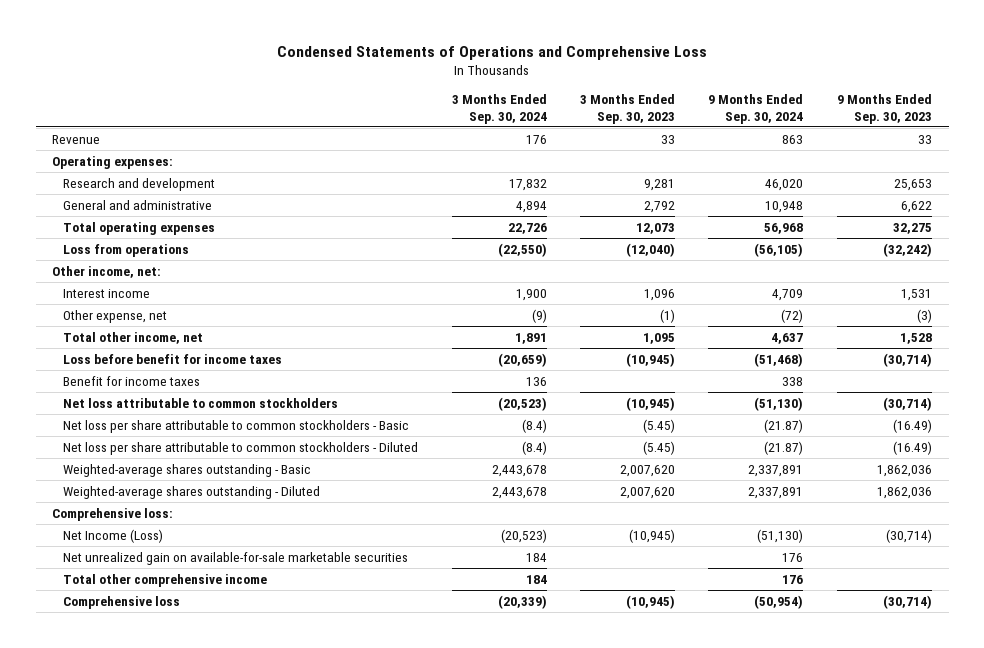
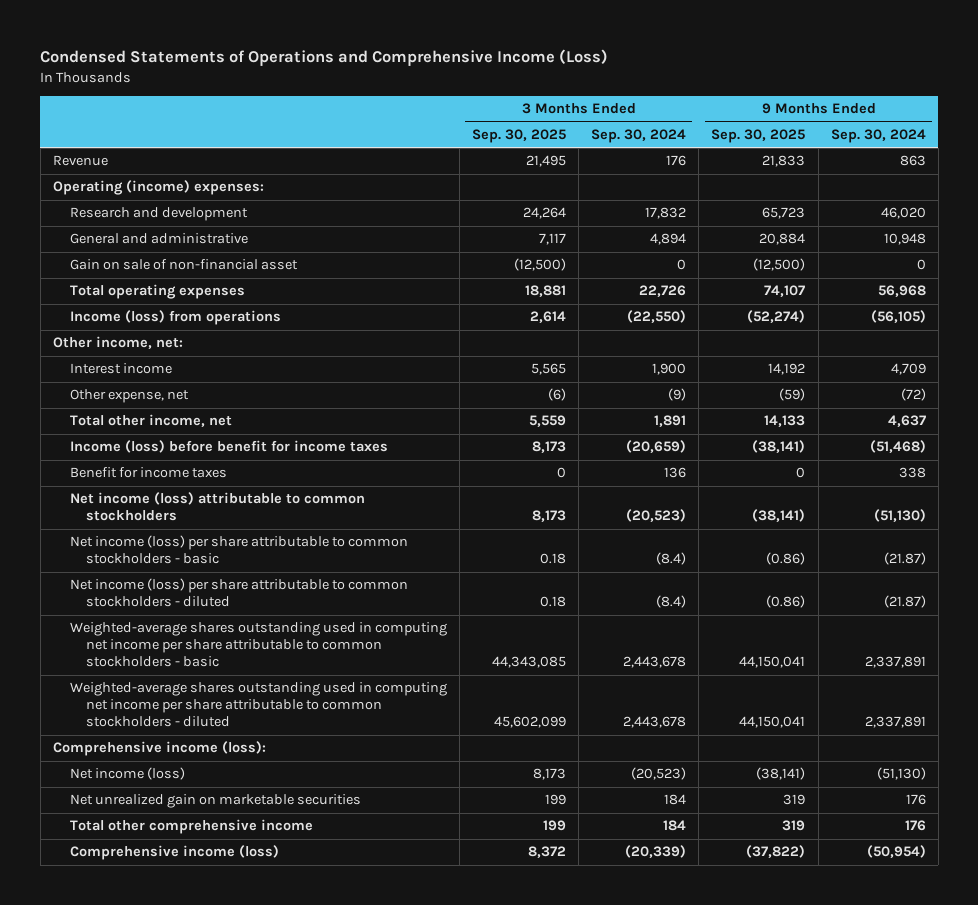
[277,45,708,60] Condensed Statements of Operations and Comprehensive Loss -> [40,49,609,67] Condensed Statements of Operations and Comprehensive Income (Loss)
[580,94,676,124] 3 Months Ended Sep. 30, 2023 -> none
[836,94,932,124] 9 Months Ended Sep. 30, 2023 -> none
none -> [471,128,566,143] Sep. 30, 2025
none -> [711,128,806,143] Sep. 30, 2025
[52,155,174,169] Operating expenses: -> [52,180,264,196] Operating (income) expenses:
none -> [69,259,298,271] Gain on sale of non-financial asset
[63,243,190,257] Loss from operations -> [69,310,281,326] Income (loss) from operations
[63,353,283,364] Loss before benefit for income taxes -> [69,440,388,454] Income (loss) before benefit for income taxes
[63,397,339,408] Net loss attributable to common stockholders -> [69,492,365,522] Net income (loss) attributable to common stockholders
[63,419,410,433] Net loss per share attributable to common stockholders - Basic -> [69,535,408,565] Net income (loss) per share attributable to common stockholders - basic
[63,441,419,455] Net loss per share attributable to common stockholders - Diluted -> [69,578,408,608] Net income (loss) per share attributable to common stockholders - diluted
[63,463,312,477] Weighted-average shares outstanding - Basic -> [69,622,447,668] Weighted-average shares outstanding used in computing net income per share attributable to common stockholders - basic
[63,485,321,499] Weighted-average shares outstanding - Diluted -> [69,682,447,728] Weighted-average shares outstanding used in computing net income per share attributable to common stockholders - diluted
[52,507,174,521] Comprehensive loss: -> [52,741,266,757] Comprehensive income (loss):
[63,528,164,543] Net Income (Loss) -> [69,767,185,781] Net income (loss)
[63,551,409,565] Net unrealized gain on available-for-sale marketable securities -> [69,794,361,809] Net unrealized gain on marketable securities
[63,595,181,609] Comprehensive loss -> [69,845,279,861] Comprehensive income (loss)

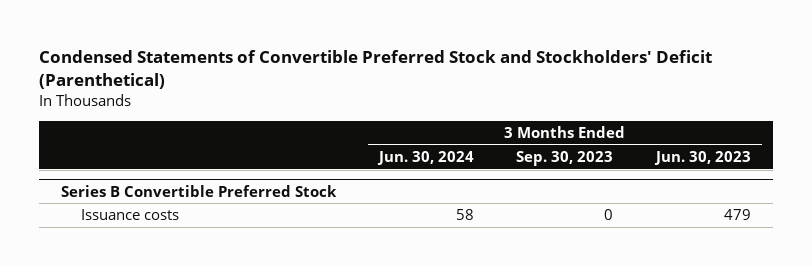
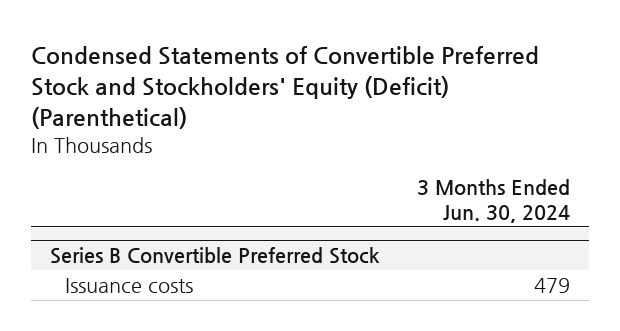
[39,49,713,89] Condensed Statements of Convertible Preferred Stock and Stockholders' Deficit (Parenthetical) -> [31,45,540,130] Condensed Statements of Convertible Preferred Stock and Stockholders' Equity (Deficit) (Parenthetical)
[516,150,614,166] Sep. 30, 2023 -> none
[654,150,752,165] Jun. 30, 2023 -> none
[455,209,474,221] 58 -> [533,277,570,293] 479

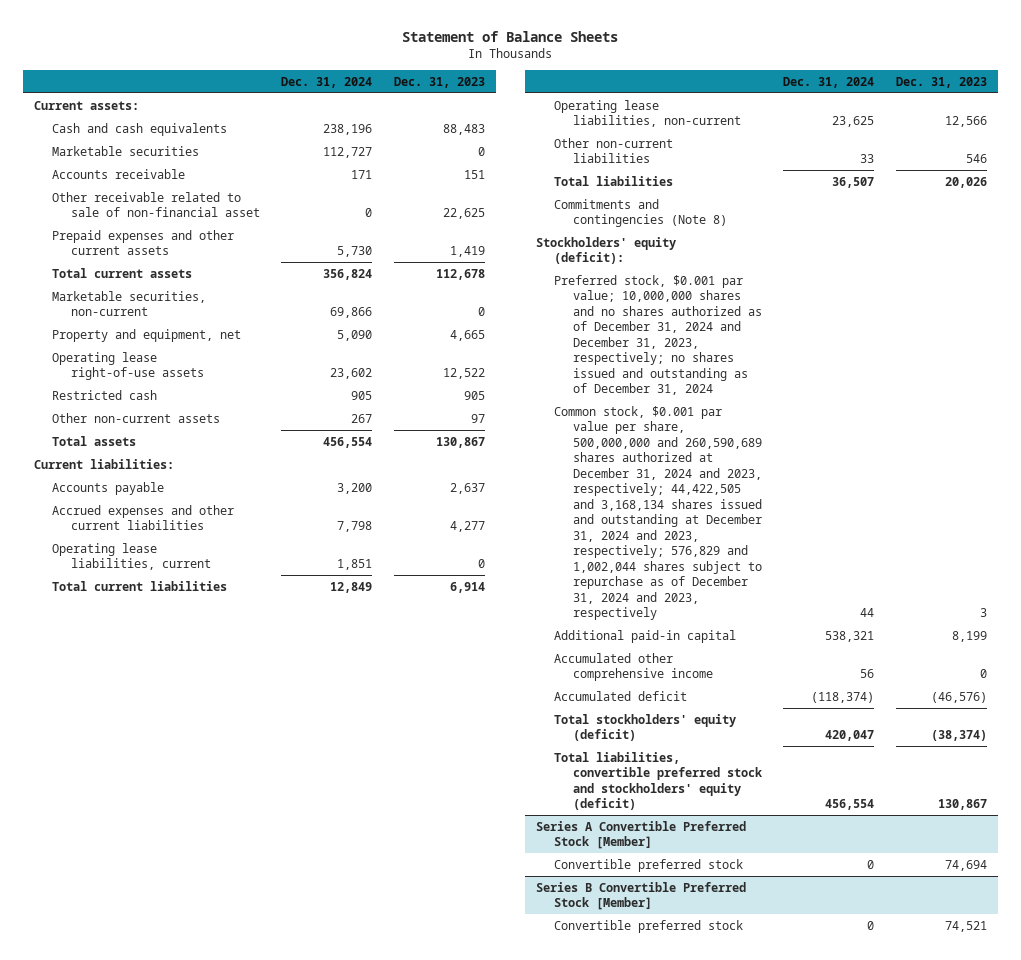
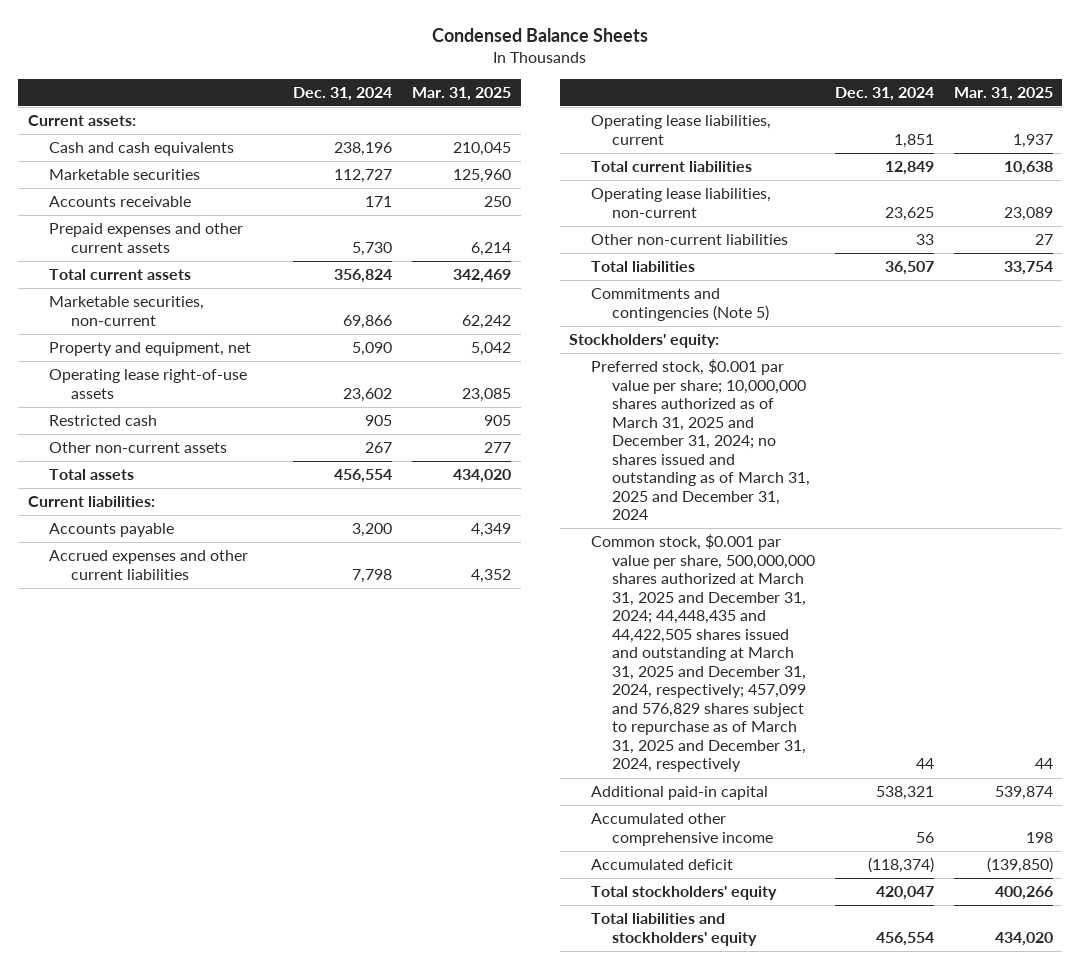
[402,30,619,42] Statement of Balance Sheets -> [432,28,649,43] Condensed Balance Sheets
[393,76,485,88] Dec. 31, 2023 -> none
none -> [411,86,511,101] Mar. 31, 2025
[52,191,260,218] Other receivable related to sale of non-financial asset -> none
[554,198,727,228] Commitments and contingencies (Note 8) -> [590,288,770,321] Commitments and contingencies (Note 5)
[536,236,677,265] Stockholders' equity (deficit): -> [569,334,720,349] Stockholders' equity:
[554,274,762,396] Preferred stock, $0.001 par value; 10,000,000 shares and no shares authorized as of December 31, 2024 and December 31, 2023, respectively; no shares issued and outstanding as of December 31, 2024 -> [590,359,811,521] Preferred stock, $0.001 par value per share; 10,000,000 shares authorized as of March 31, 2025 and December 31, 2024; no shares issued and outstanding as of March 31, 2025 and December 31, 2024
[554,405,762,621] Common stock, $0.001 par value per share, 500,000,000 and 260,590,689 shares authorized at December 31, 2024 and 2023, respectively; 44,422,505 and 3,168,134 shares issued and outstanding at December 31, 2024 and 2023, respectively; 576,829 and 1,002,044 shares subject to repurchase as of December 31, 2024 and 2023, respectively -> [590,534,816,773] Common stock, $0.001 par value per share, 500,000,000 shares authorized at March 31, 2025 and December 31, 2024; 44,448,435 and 44,422,505 shares issued and outstanding at March 31, 2025 and December 31, 2024, respectively; 457,099 and 576,829 shares subject to repurchase as of March 31, 2025 and December 31, 2024, respectively
[536,820,747,850] Series A Convertible Preferred Stock [Member] -> none
[554,858,744,872] Convertible preferred stock -> none
[536,881,747,911] Series B Convertible Preferred Stock [Member] -> none
[554,919,744,933] Convertible preferred stock -> none
[554,713,737,742] Total stockholders' equity (deficit) -> [590,886,777,901] Total stockholders' equity
[554,751,763,811] Total liabilities, convertible preferred stock and stockholders' equity (deficit) -> [590,913,758,946] Total liabilities and stockholders' equity

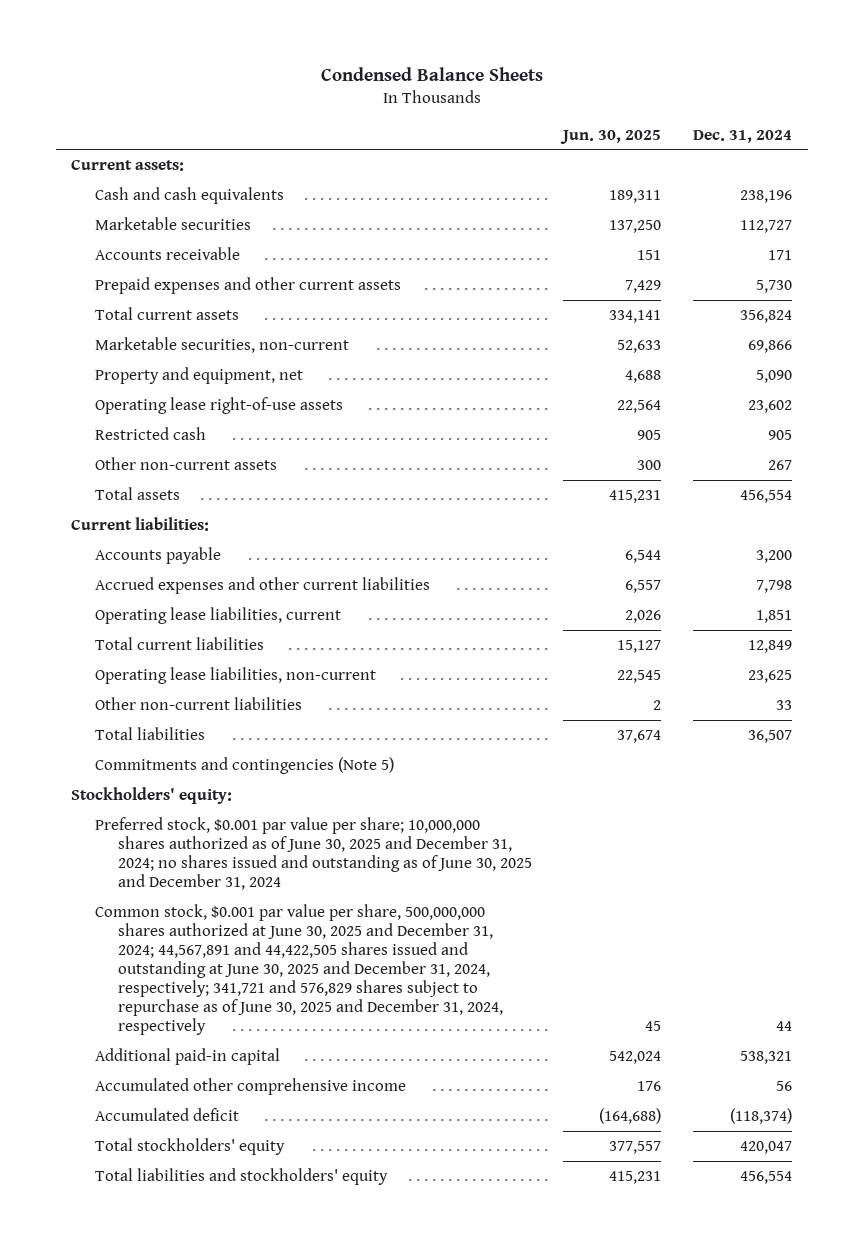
[411,86,511,101] Mar. 31, 2025 -> none
none -> [560,129,662,144] Jun. 30, 2025
[590,359,811,521] Preferred stock, $0.001 par value per share; 10,000,000 shares authorized as of March 31, 2025 and December 31, 2024; no shares issued and outstanding as of March 31, 2025 and December 31, 2024 -> [94,816,532,891] Preferred stock, $0.001 par value per share; 10,000,000 shares authorized as of June 30, 2025 and December 31, 2024; no shares issued and outstanding as of June 30, 2025 and December 31, 2024
[590,534,816,773] Common stock, $0.001 par value per share, 500,000,000 shares authorized at March 31, 2025 and December 31, 2024; 44,448,435 and 44,422,505 shares issued and outstanding at March 31, 2025 and December 31, 2024, respectively; 457,099 and 576,829 shares subject to repurchase as of March 31, 2025 and December 31, 2024, respectively -> [94,903,503,1036] Common stock, $0.001 par value per share, 500,000,000 shares authorized at June 30, 2025 and December 31, 2024; 44,567,891 and 44,422,505 shares issued and outstanding at June 30, 2025 and December 31, 2024, respectively; 341,721 and 576,829 shares subject to repurchase as of June 30, 2025 and December 31, 2024, respectively

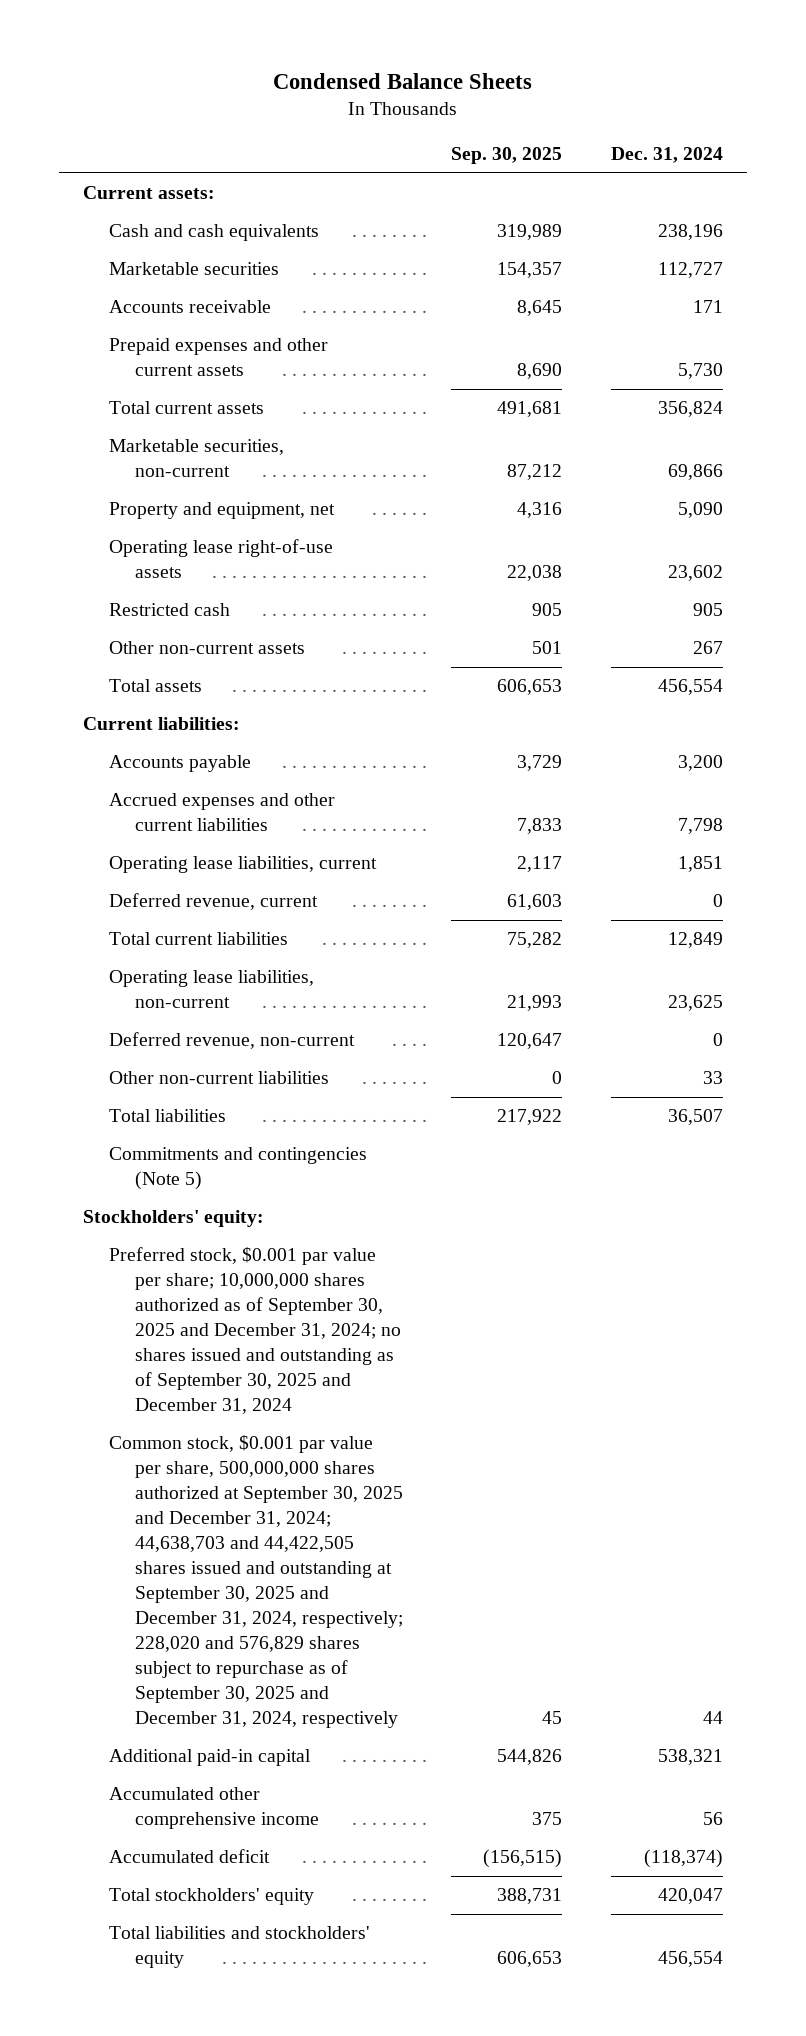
[560,129,662,144] Jun. 30, 2025 -> none
none -> [451,147,563,165] Sep. 30, 2025
none -> [108,893,318,911] Deferred revenue, current
none -> [108,1032,355,1050] Deferred revenue, non-current
[94,816,532,891] Preferred stock, $0.001 par value per share; 10,000,000 shares authorized as of June 30, 2025 and December 31, 2024; no shares issued and outstanding as of June 30, 2025 and December 31, 2024 -> [108,1247,401,1415] Preferred stock, $0.001 par value per share; 10,000,000 shares authorized as of September 30, 2025 and December 31, 2024; no shares issued and outstanding as of September 30, 2025 and December 31, 2024
[94,903,503,1036] Common stock, $0.001 par value per share, 500,000,000 shares authorized at June 30, 2025 and December 31, 2024; 44,567,891 and 44,422,505 shares issued and outstanding at June 30, 2025 and December 31, 2024, respectively; 341,721 and 576,829 shares subject to repurchase as of June 30, 2025 and December 31, 2024, respectively -> [108,1435,403,1729] Common stock, $0.001 par value per share, 500,000,000 shares authorized at September 30, 2025 and December 31, 2024; 44,638,703 and 44,422,505 shares issued and outstanding at September 30, 2025 and December 31, 2024, respectively; 228,020 and 576,829 shares subject to repurchase as of September 30, 2025 and December 31, 2024, respectively

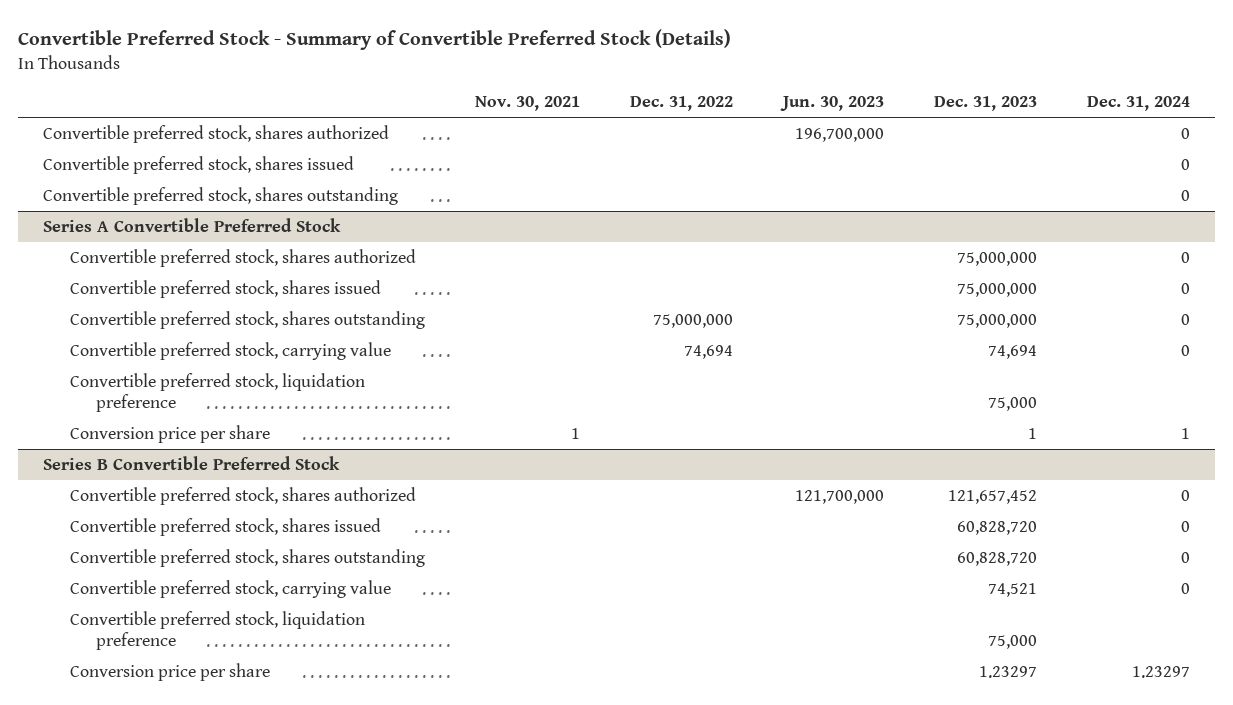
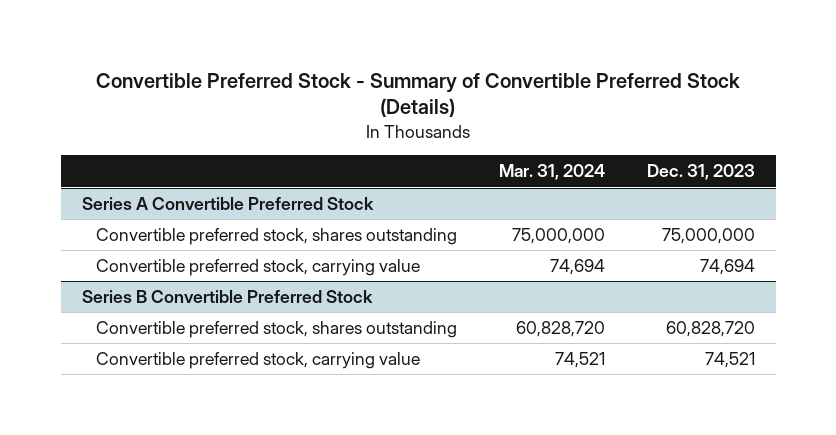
[474,95,580,111] Nov. 30, 2021 -> none
[629,95,733,111] Dec. 31, 2022 -> none
[780,95,885,111] Jun. 30, 2023 -> none
[1087,95,1191,111] Dec. 31, 2024 -> none
none -> [498,164,605,181] Mar. 31, 2024
[42,124,389,143] Convertible preferred stock, shares authorized -> none
[42,155,354,174] Convertible preferred stock, shares issued -> none
[42,186,398,205] Convertible preferred stock, shares outstanding -> none
[69,248,416,267] Convertible preferred stock, shares authorized -> none
[69,279,381,298] Convertible preferred stock, shares issued -> none
[69,372,365,412] Convertible preferred stock, liquidation preference -> none
[69,424,270,443] Conversion price per share -> none
[69,486,416,505] Convertible preferred stock, shares authorized -> none
[69,517,381,536] Convertible preferred stock, shares issued -> none
[69,610,365,650] Convertible preferred stock, liquidation preference -> none
[69,662,270,681] Conversion price per share -> none

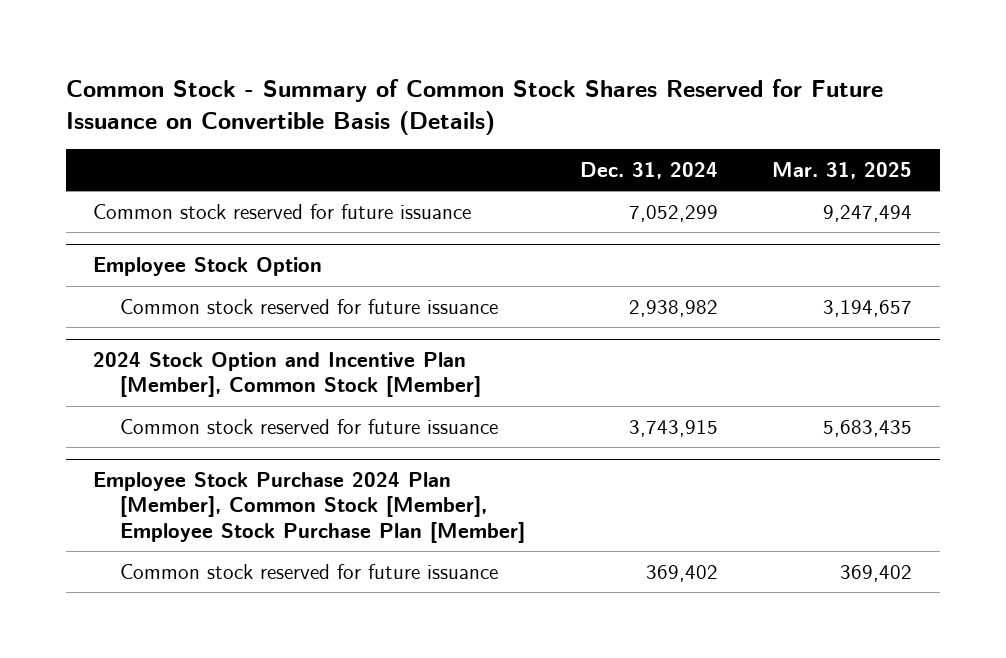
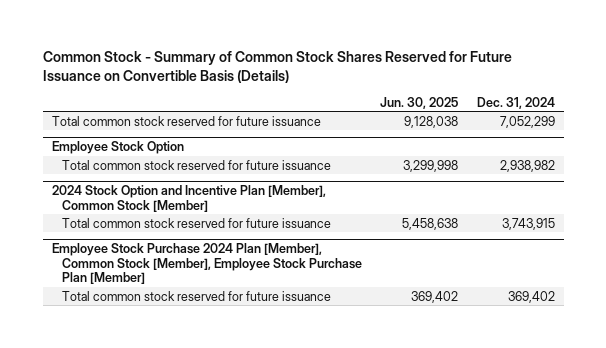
[772,161,913,179] Mar. 31, 2025 -> none
none -> [380,96,459,109] Jun. 30, 2025
[93,203,472,219] Common stock reserved for future issuance -> [51,115,321,126] Total common stock reserved for future issuance
[119,298,498,314] Common stock reserved for future issuance -> [62,159,332,170] Total common stock reserved for future issuance
[119,418,498,434] Common stock reserved for future issuance -> [62,217,332,228] Total common stock reserved for future issuance
[119,563,498,579] Common stock reserved for future issuance -> [62,290,332,301] Total common stock reserved for future issuance

